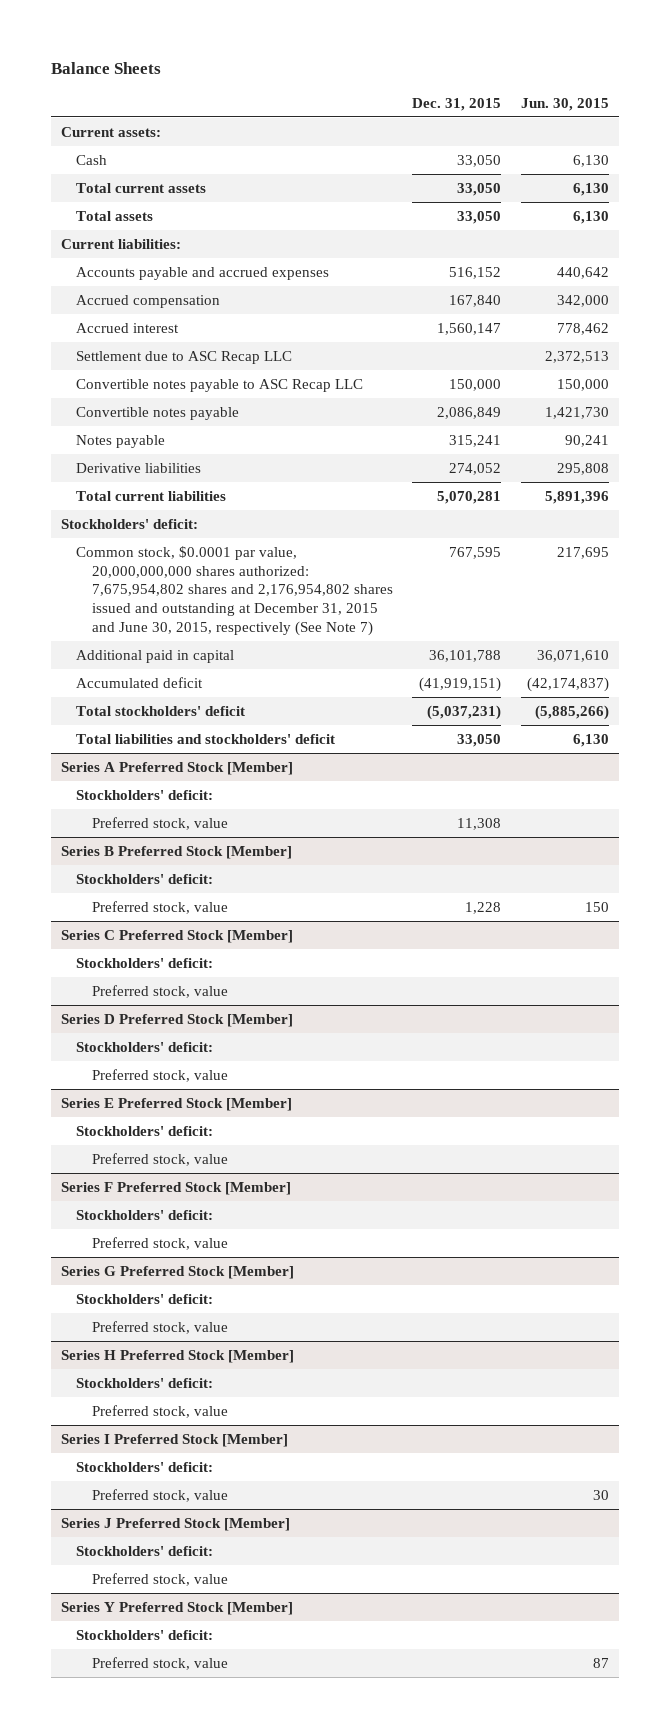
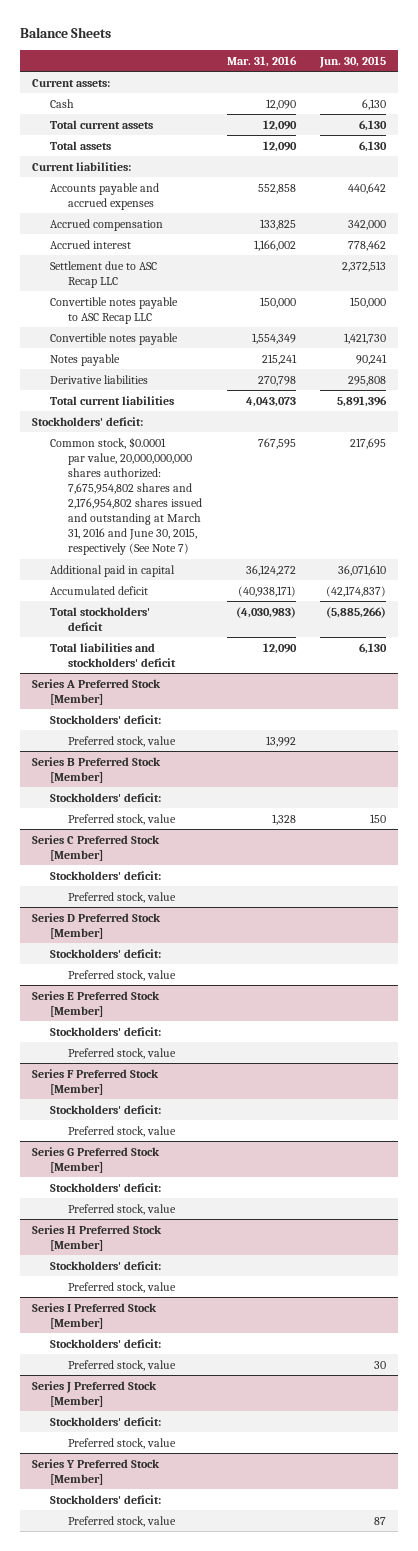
[412,97,502,111] Dec. 31, 2015 -> none
none -> [226,56,297,68] Mar. 31, 2016
[76,545,393,637] Common stock, $0.0001 par value, 20,000,000,000 shares authorized: 7,675,954,802 shares and 2,176,954,802 shares issued and outstanding at December 31, 2015 and June 30, 2015, respectively (See Note 7) -> [49,436,203,556] Common stock, $0.0001 par value, 20,000,000,000 shares authorized: 7,675,954,802 shares and 2,176,954,802 shares issued and outstanding at March 31, 2016 and June 30, 2015, respectively (See Note 7)

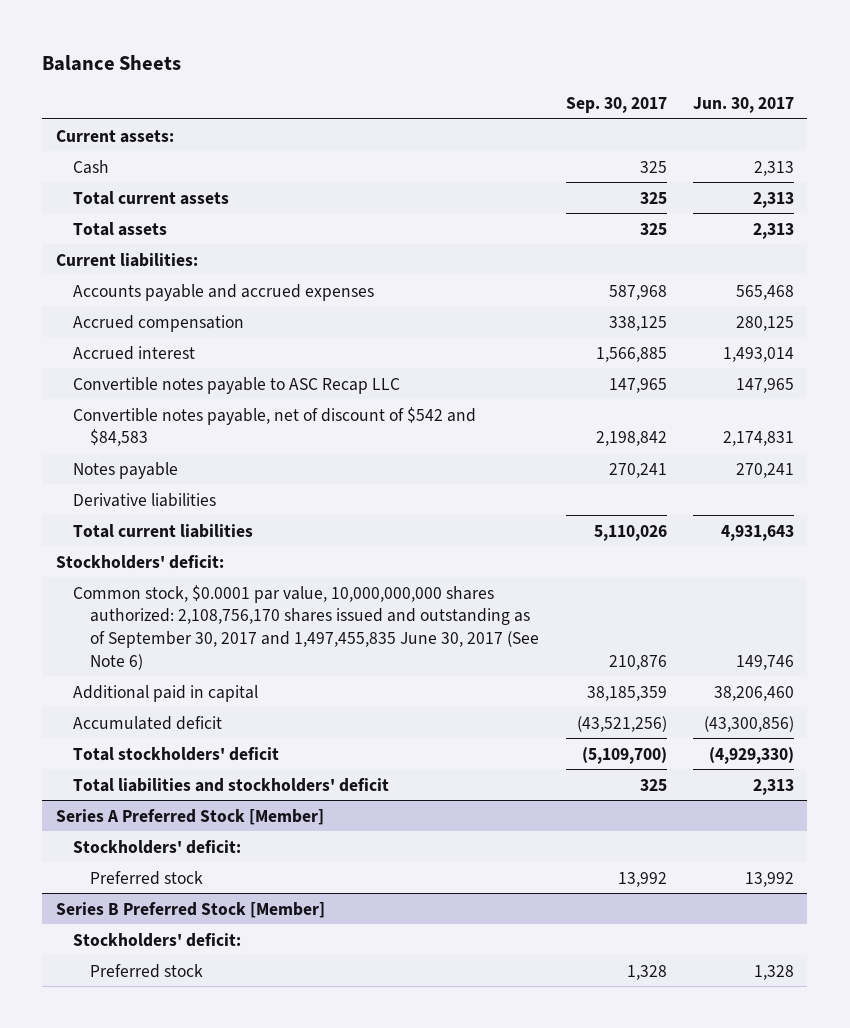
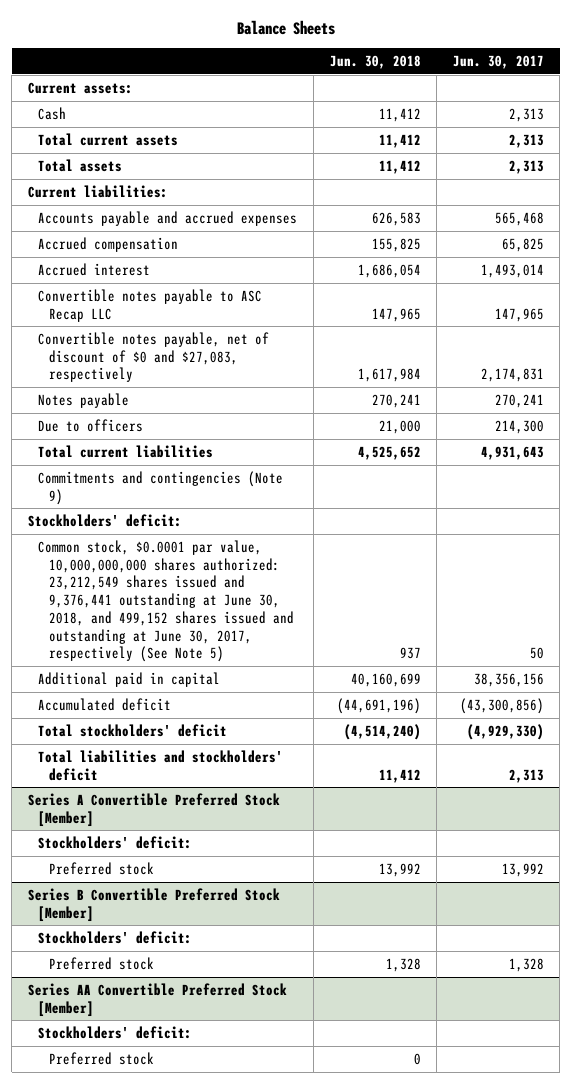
[565,96,667,113] Sep. 30, 2017 -> none
none -> [329,55,421,70] Jun. 30, 2018
[736,315,795,331] 280,125 -> [501,237,544,252] 65,825
[72,406,476,447] Convertible notes payable, net of discount of $542 and $84,583 -> [38,331,270,383] Convertible notes payable, net of discount of $0 and $27,083, respectively
[72,492,216,507] Derivative liabilities -> none
none -> [38,418,144,432] Due to officers
none -> [38,470,284,505] Commitments and contingencies (Note 9)
[72,584,540,670] Common stock, $0.0001 par value, 10,000,000,000 shares authorized: 2,108,756,170 shares issued and outstanding as of September 30, 2017 and 1,497,455,835 June 30, 2017 (See Note 6) -> [38,539,294,663] Common stock, $0.0001 par value, 10,000,000,000 shares authorized: 23,212,549 shares issued and 9,376,441 outstanding at June 30, 2018, and 499,152 shares issued and outstanding at June 30, 2017, respectively (See Note 5)
[736,654,795,670] 149,746 -> [529,647,544,660] 50
[714,685,795,701] 38,206,460 -> [473,672,544,687] 38,356,156
[55,808,324,825] Series A Preferred Stock [Member] -> [27,792,280,827] Series A Convertible Preferred Stock [Member]
[55,901,325,918] Series B Preferred Stock [Member] -> [27,887,280,922] Series B Convertible Preferred Stock [Member]
none -> [27,982,287,1017] Series AA Convertible Preferred Stock [Member]
none -> [38,1025,193,1039] Stockholders' deficit:
none -> [48,1051,154,1065] Preferred stock

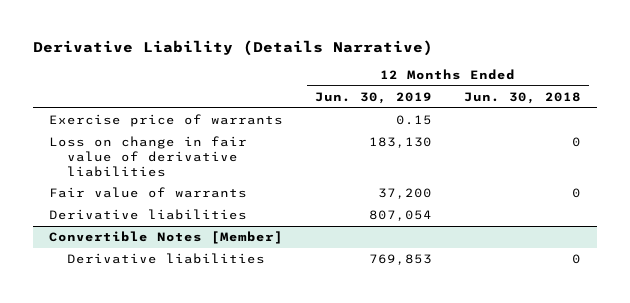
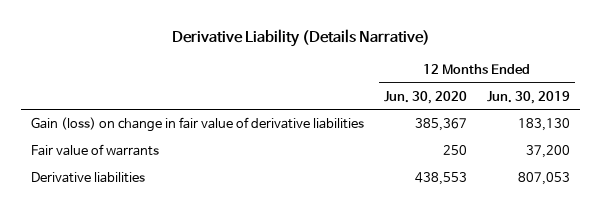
[463,92,581,105] Jun. 30, 2018 -> none
none -> [384,90,468,104] Jun. 30, 2020
[48,114,283,128] Exercise price of warrants -> none
[48,136,247,177] Loss on change in fair value of derivative liabilities -> [31,117,365,133] Gain (loss) on change in fair value of derivative liabilities
[48,231,283,245] Convertible Notes [Member] -> none
[66,253,265,265] Derivative liabilities -> none
[368,210,432,222] 807,054 -> [517,172,570,186] 807,053

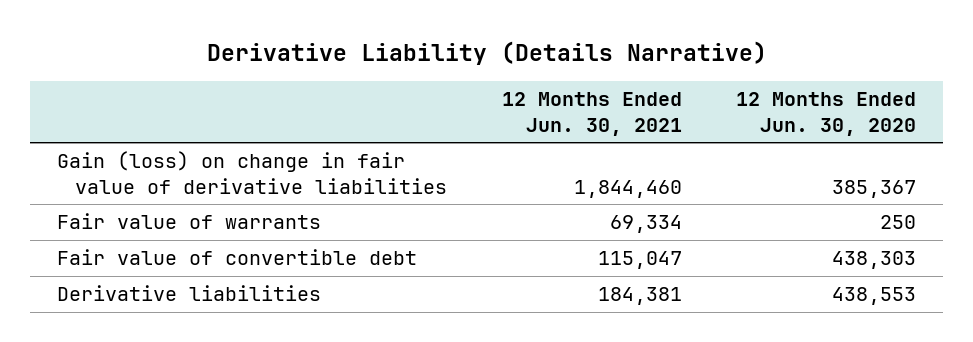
[486,90,570,104] Jun. 30, 2019 -> none
none -> [501,92,682,136] 12 Months Ended Jun. 30, 2021
none -> [57,249,418,266] Fair value of convertible debt

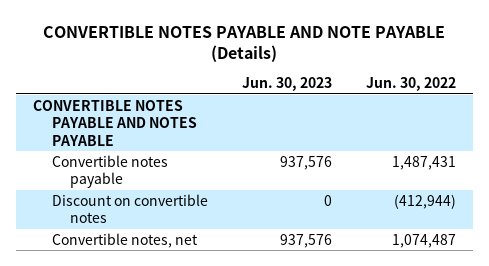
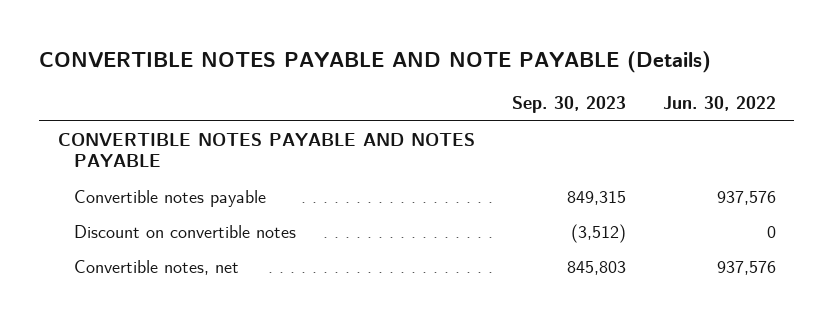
[241,77,332,92] Jun. 30, 2023 -> none
none -> [511,96,626,114] Sep. 30, 2023
[391,155,456,170] 1,487,431 -> [716,190,776,205] 937,576
[393,193,456,209] (412,944) -> [766,225,776,238] 0
[391,233,456,248] 1,074,487 -> [716,260,776,275] 937,576

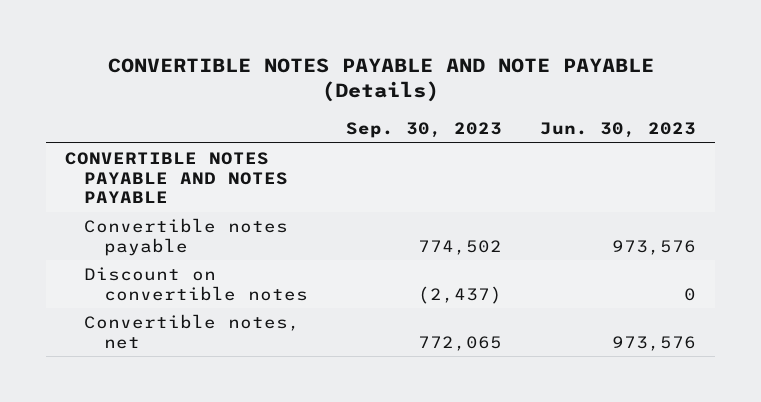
[662,96,776,112] Jun. 30, 2022 -> none
none -> [540,122,697,139] Jun. 30, 2023
[566,190,626,205] 849,315 -> [418,239,503,255] 774,502
[570,223,626,243] (3,512) -> [418,285,503,304] (2,437)
[566,260,626,275] 845,803 -> [418,335,503,351] 772,065

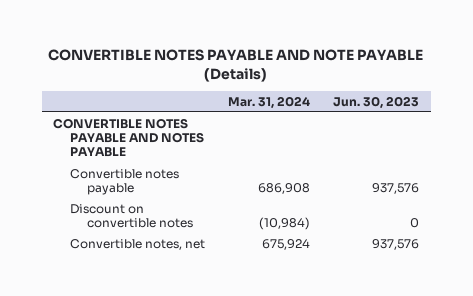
[346,122,503,139] Sep. 30, 2023 -> none
none -> [228,95,311,109] Mar. 31, 2024
[612,239,697,255] 973,576 -> [372,183,420,195] 937,576
[612,335,697,351] 973,576 -> [372,238,420,250] 937,576

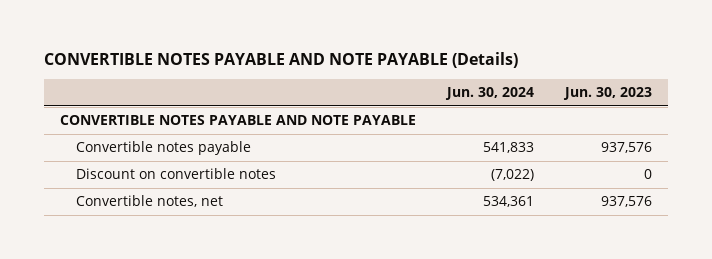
[228,95,311,109] Mar. 31, 2024 -> none
none -> [444,87,534,101] Jun. 30, 2024
[53,117,204,158] CONVERTIBLE NOTES PAYABLE AND NOTES PAYABLE -> [59,115,416,126] CONVERTIBLE NOTES PAYABLE AND NOTE PAYABLE

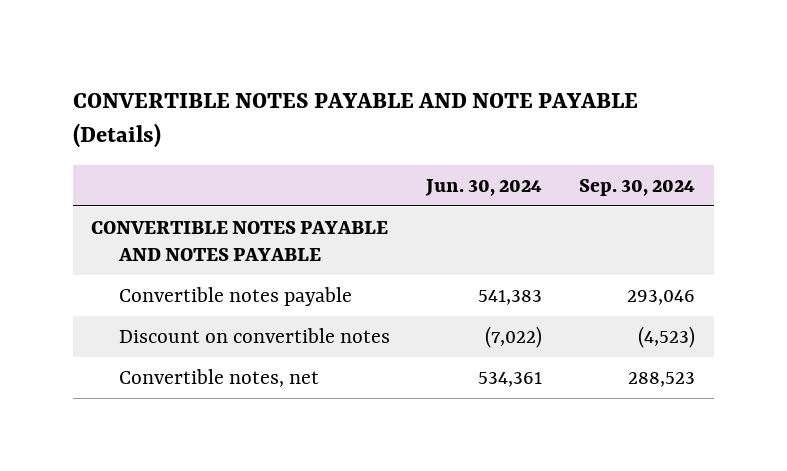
[563,87,653,101] Jun. 30, 2023 -> none
none -> [579,178,696,196] Sep. 30, 2024
[59,115,416,126] CONVERTIBLE NOTES PAYABLE AND NOTE PAYABLE -> [91,220,389,261] CONVERTIBLE NOTES PAYABLE AND NOTES PAYABLE
[482,142,534,154] 541,833 -> [478,289,543,305] 541,383

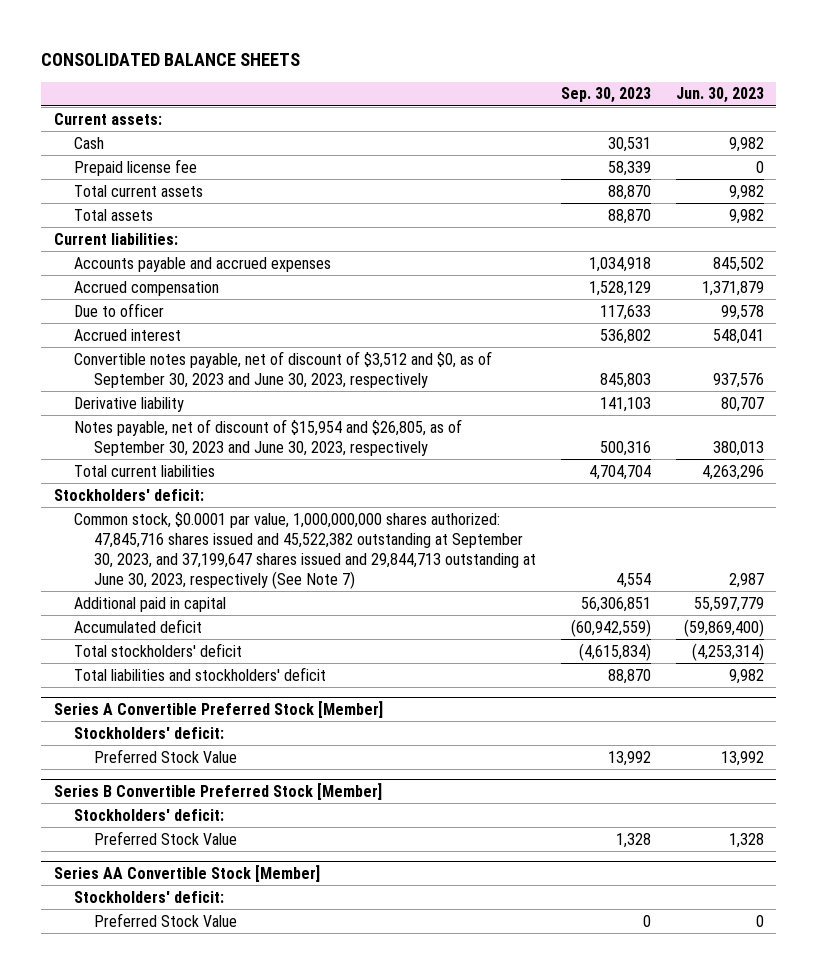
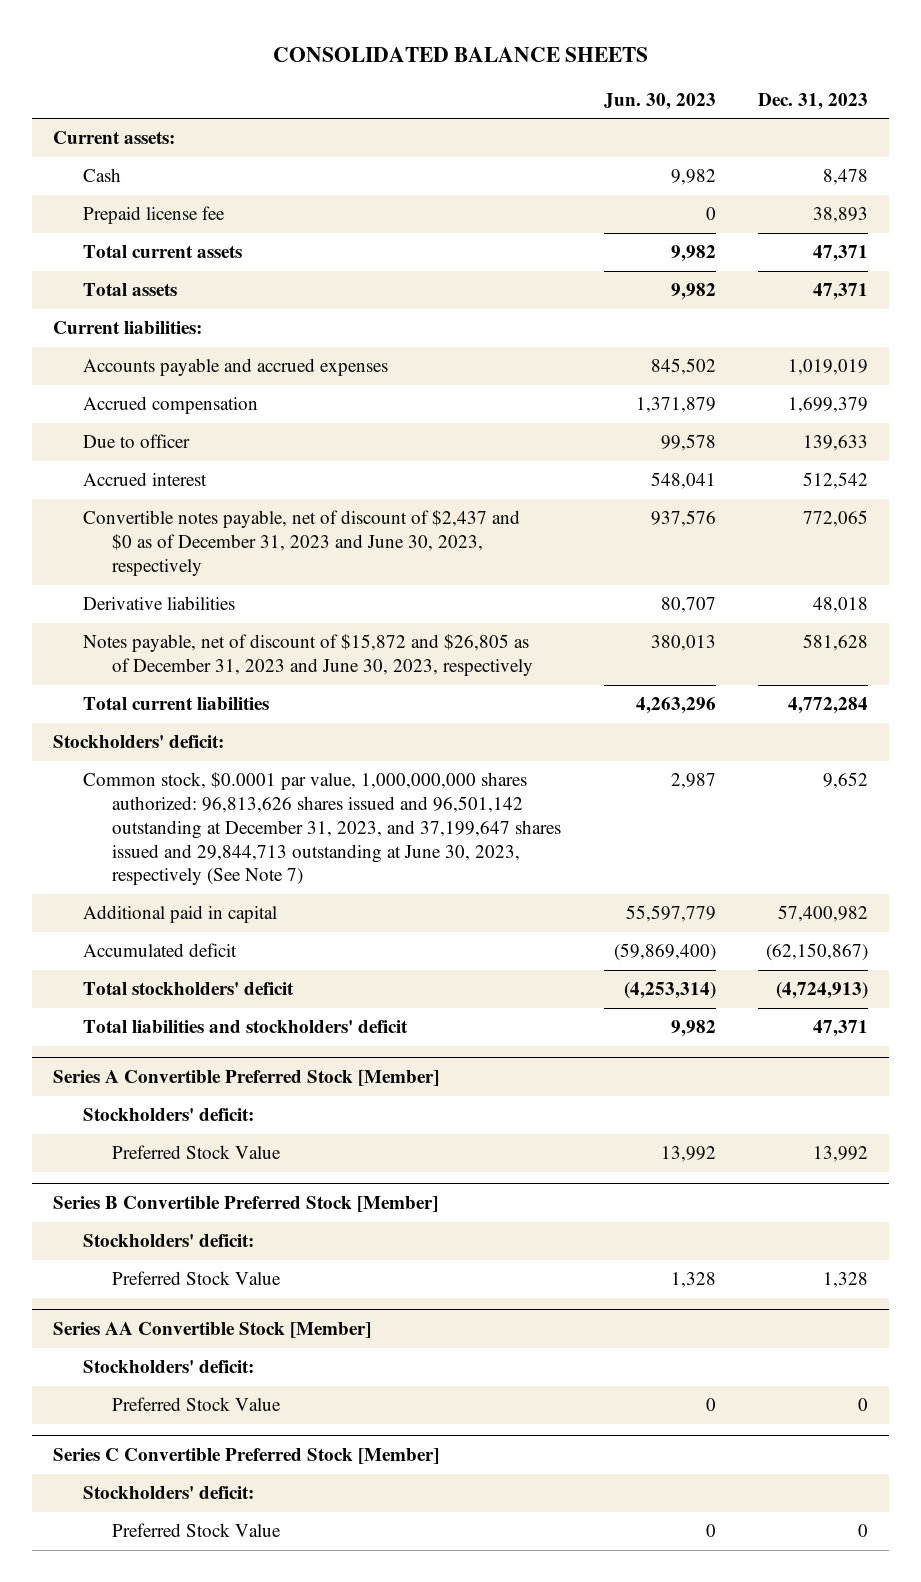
[560,87,651,104] Sep. 30, 2023 -> none
none -> [757,92,868,110] Dec. 31, 2023
[73,350,492,388] Convertible notes payable, net of discount of $3,512 and $0, as of September 30, 2023 and June 30, 2023, respectively -> [82,510,520,576] Convertible notes payable, net of discount of $2,437 and $0 as of December 31, 2023 and June 30, 2023, respectively
[73,396,184,412] Derivative liability -> [82,596,235,611] Derivative liabilities
[73,418,462,456] Notes payable, net of discount of $15,954 and $26,805, as of September 30, 2023 and June 30, 2023, respectively -> [82,634,534,677] Notes payable, net of discount of $15,872 and $26,805 as of December 31, 2023 and June 30, 2023, respectively
[73,511,536,589] Common stock, $0.0001 par value, 1,000,000,000 shares authorized: 47,845,716 shares issued and 45,522,382 outstanding at September 30, 2023, and 37,199,647 shares issued and 29,844,713 outstanding at June 30, 2023, respectively (See Note 7) -> [82,772,562,886] Common stock, $0.0001 par value, 1,000,000,000 shares authorized: 96,813,626 shares issued and 96,501,142 outstanding at December 31, 2023, and 37,199,647 shares issued and 29,844,713 outstanding at June 30, 2023, respectively (See Note 7)
none -> [53,1448,440,1465] Series C Convertible Preferred Stock [Member]
none -> [82,1486,254,1500] Stockholders' deficit:
none -> [112,1523,282,1538] Preferred Stock Value

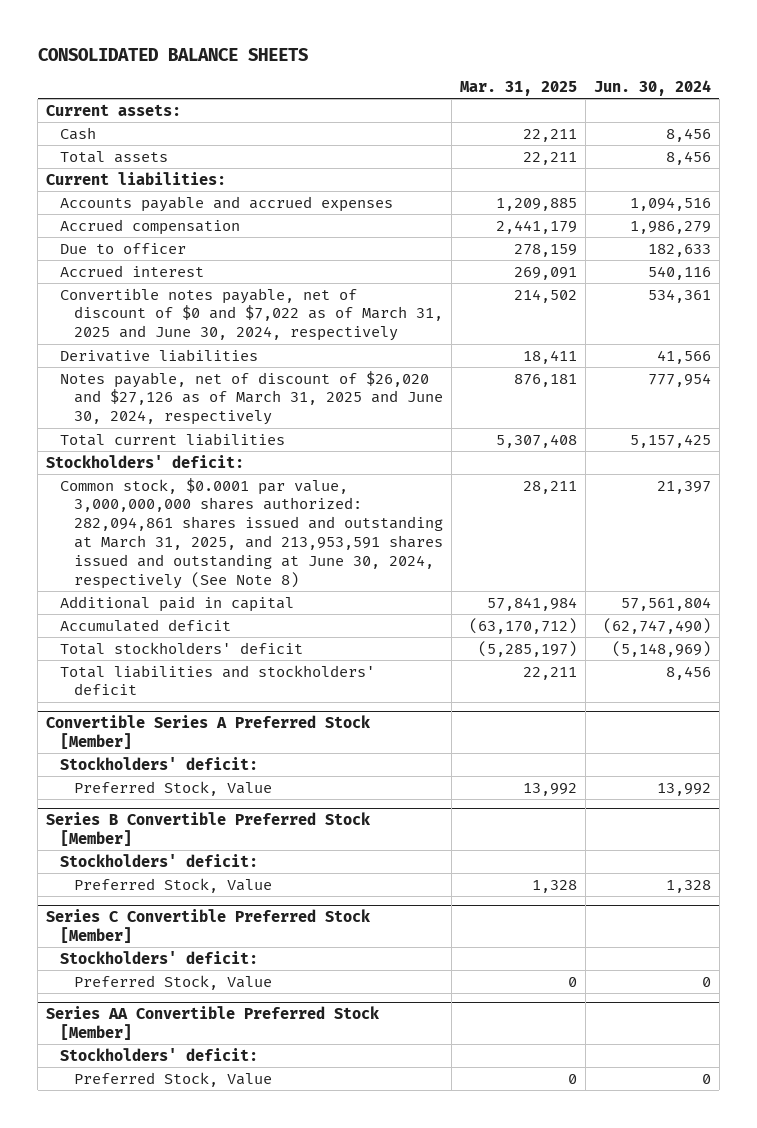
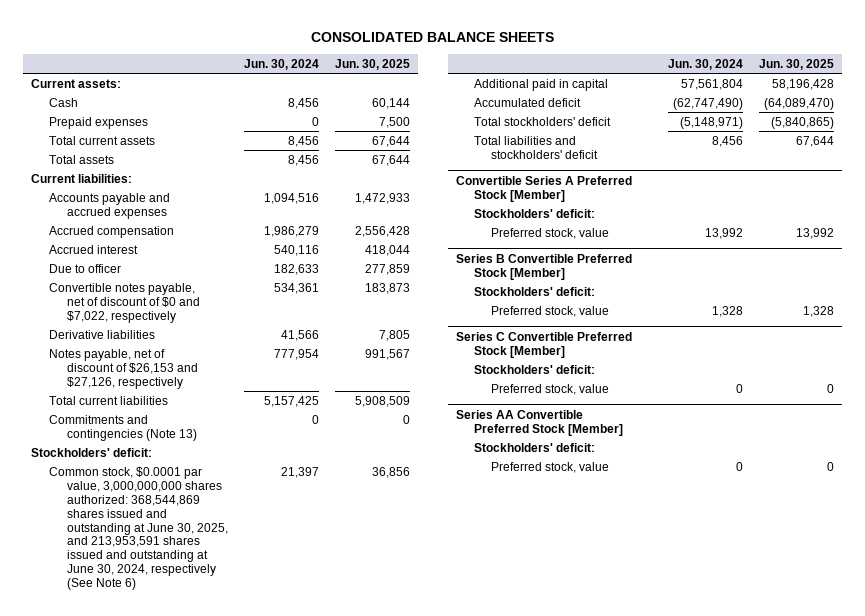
[459,80,577,96] Mar. 31, 2025 -> none
none -> [334,58,410,70] Jun. 30, 2025
none -> [49,116,149,129] Prepaid expenses
none -> [49,135,156,145] Total current assets
[59,242,186,254] Due to officer -> [49,263,122,273] Due to officer
[59,287,443,342] Convertible notes payable, net of discount of $0 and $7,022 as of March 31, 2025 and June 30, 2024, respectively -> [49,282,201,323] Convertible notes payable, net of discount of $0 and $7,022, respectively
[59,370,443,426] Notes payable, net of discount of $26,020 and $27,126 as of March 31, 2025 and June 30, 2024, respectively -> [49,348,199,389] Notes payable, net of discount of $26,153 and $27,126, respectively
none -> [49,414,198,441] Commitments and contingencies (Note 13)
[59,477,443,589] Common stock, $0.0001 par value, 3,000,000,000 shares authorized: 282,094,861 shares issued and outstanding at March 31, 2025, and 213,953,591 shares issued and outstanding at June 30, 2024, respectively (See Note 8) -> [49,466,229,591] Common stock, $0.0001 par value, 3,000,000,000 shares authorized: 368,544,869 shares issued and outstanding at June 30, 2025, and 213,953,591 shares issued and outstanding at June 30, 2024, respectively (See Note 6)
[611,640,711,657] (5,148,969) -> [680,116,744,129] (5,148,971)
[73,780,272,796] Preferred Stock, Value -> [491,227,610,239] Preferred stock, value
[73,877,272,893] Preferred Stock, Value -> [491,305,610,317] Preferred stock, value
[73,974,272,990] Preferred Stock, Value -> [491,383,610,395] Preferred stock, value
[73,1071,272,1087] Preferred Stock, Value -> [491,461,610,473] Preferred stock, value

